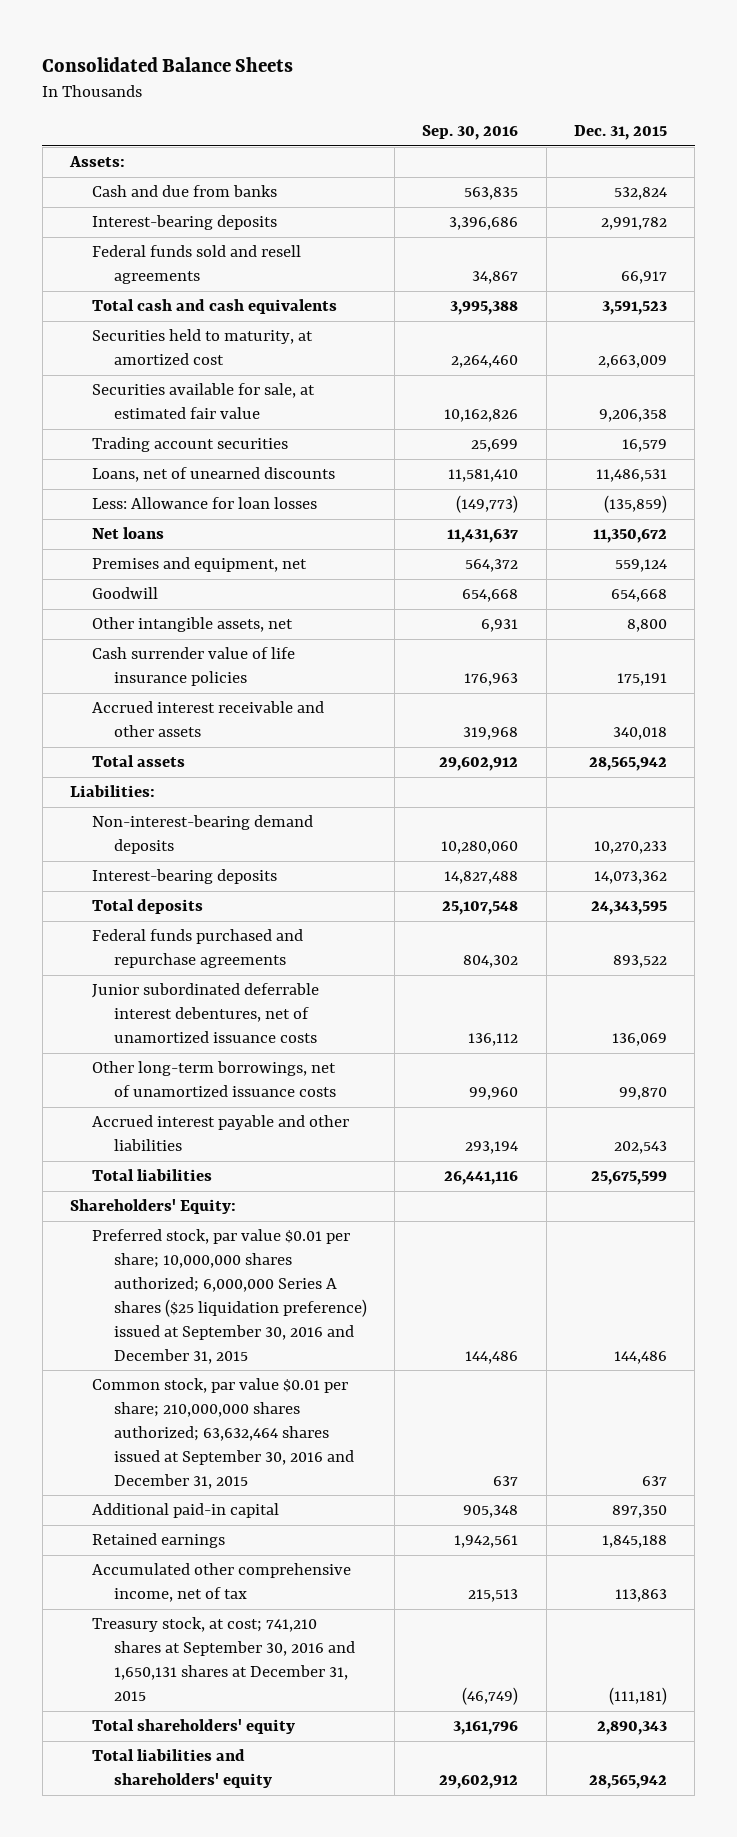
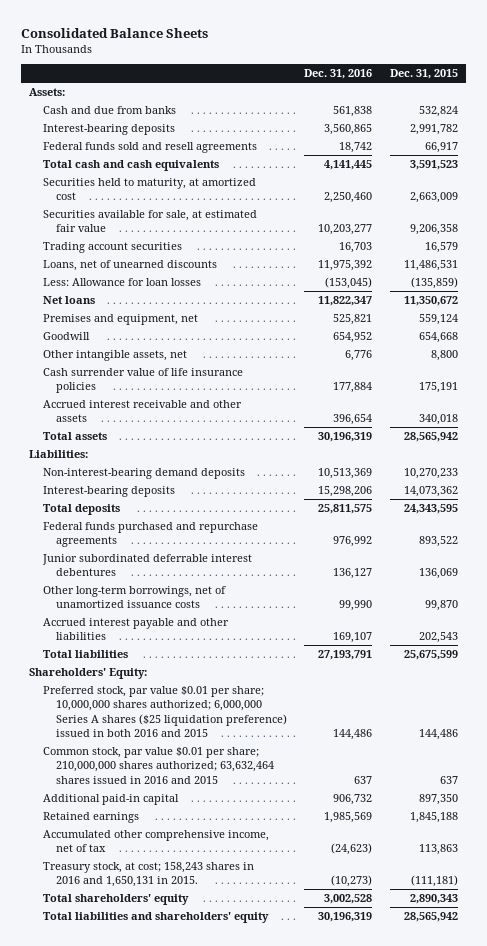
[422,125,519,141] Sep. 30, 2016 -> none
none -> [304,69,373,80] Dec. 31, 2016
[92,983,320,1044] Junior subordinated deferrable interest debentures, net of unamortized issuance costs -> [41,553,252,577] Junior subordinated deferrable interest debentures
[92,1229,368,1364] Preferred stock, par value $0.01 per share; 10,000,000 shares authorized; 6,000,000 Series A shares ($25 liquidation preference) issued at September 30, 2016 and December 31, 2015 -> [42,685,288,738] Preferred stock, par value $0.01 per share; 10,000,000 shares authorized; 6,000,000 Series A shares ($25 liquidation preference) issued in both 2016 and 2015
[92,1378,355,1489] Common stock, par value $0.01 per share; 210,000,000 shares authorized; 63,632,464 shares issued at September 30, 2016 and December 31, 2015 -> [42,746,275,784] Common stock, par value $0.01 per share; 210,000,000 shares authorized; 63,632,464 shares issued in 2016 and 2015
[92,1617,356,1701] Treasury stock, at cost; 741,210 shares at September 30, 2016 and 1,650,131 shares at December 31, 2015 -> [42,861,254,888] Treasury stock, at cost; 158,243 shares in 2016 and 1,650,131 in 2015.

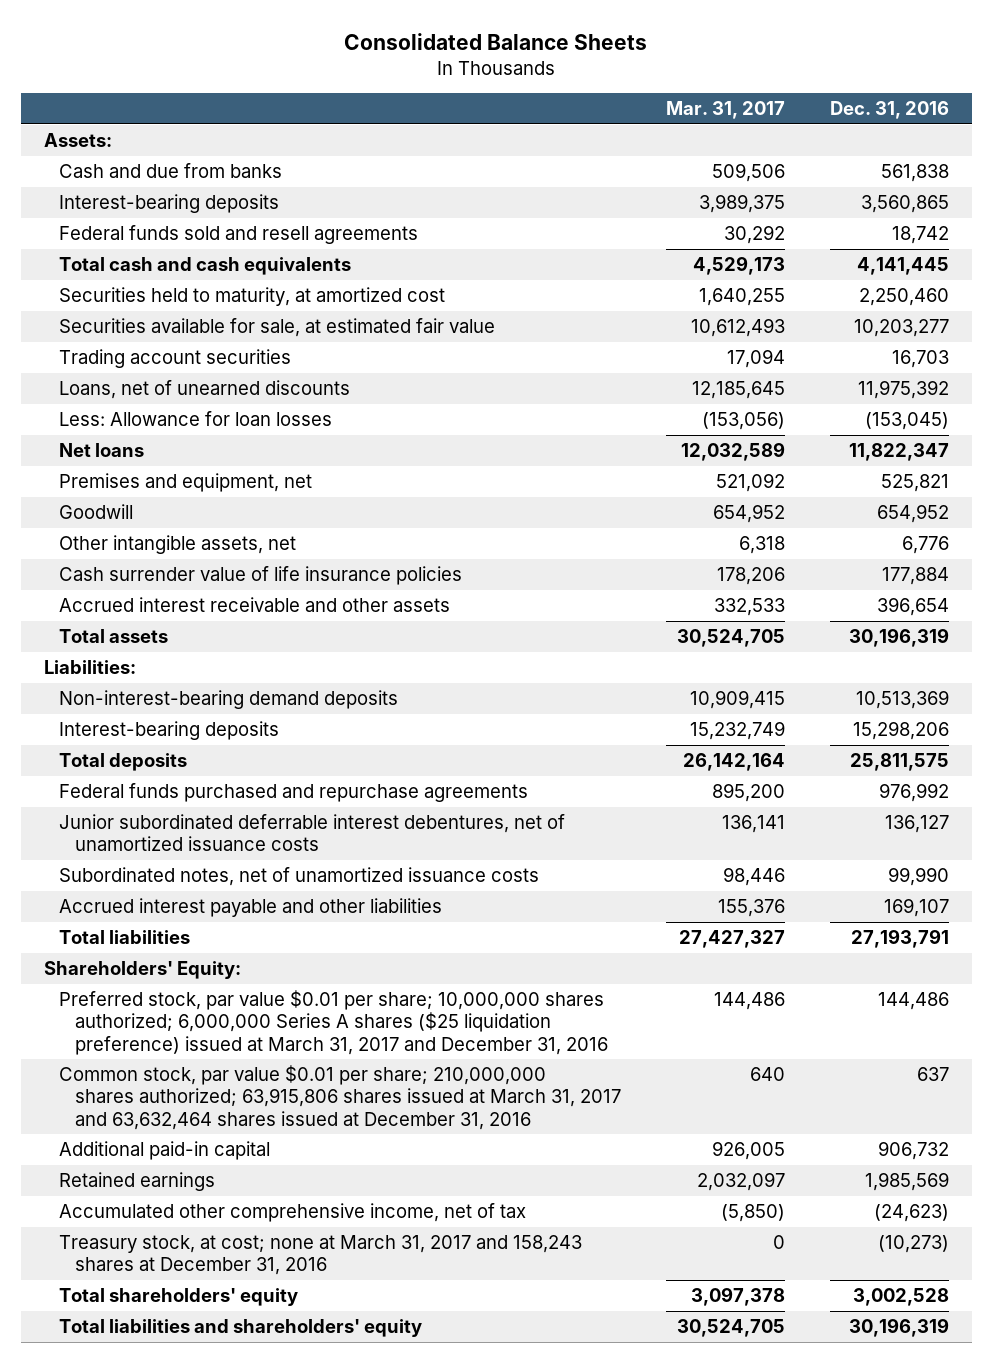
[389,69,458,80] Dec. 31, 2015 -> none
none -> [666,101,786,120] Mar. 31, 2017
[41,553,252,577] Junior subordinated deferrable interest debentures -> [59,813,566,852] Junior subordinated deferrable interest debentures, net of unamortized issuance costs
[42,585,226,609] Other long-term borrowings, net of unamortized issuance costs -> [59,866,540,886] Subordinated notes, net of unamortized issuance costs
[42,685,288,738] Preferred stock, par value $0.01 per share; 10,000,000 shares authorized; 6,000,000 Series A shares ($25 liquidation preference) issued in both 2016 and 2015 -> [59,989,609,1055] Preferred stock, par value $0.01 per share; 10,000,000 shares authorized; 6,000,000 Series A shares ($25 liquidation preference) issued at March 31, 2017 and December 31, 2016
[42,746,275,784] Common stock, par value $0.01 per share; 210,000,000 shares authorized; 63,632,464 shares issued in 2016 and 2015 -> [59,1064,622,1130] Common stock, par value $0.01 per share; 210,000,000 shares authorized; 63,915,806 shares issued at March 31, 2017 and 63,632,464 shares issued at December 31, 2016
[42,861,254,888] Treasury stock, at cost; 158,243 shares in 2016 and 1,650,131 in 2015. -> [59,1234,583,1276] Treasury stock, at cost; none at March 31, 2017 and 158,243 shares at December 31, 2016

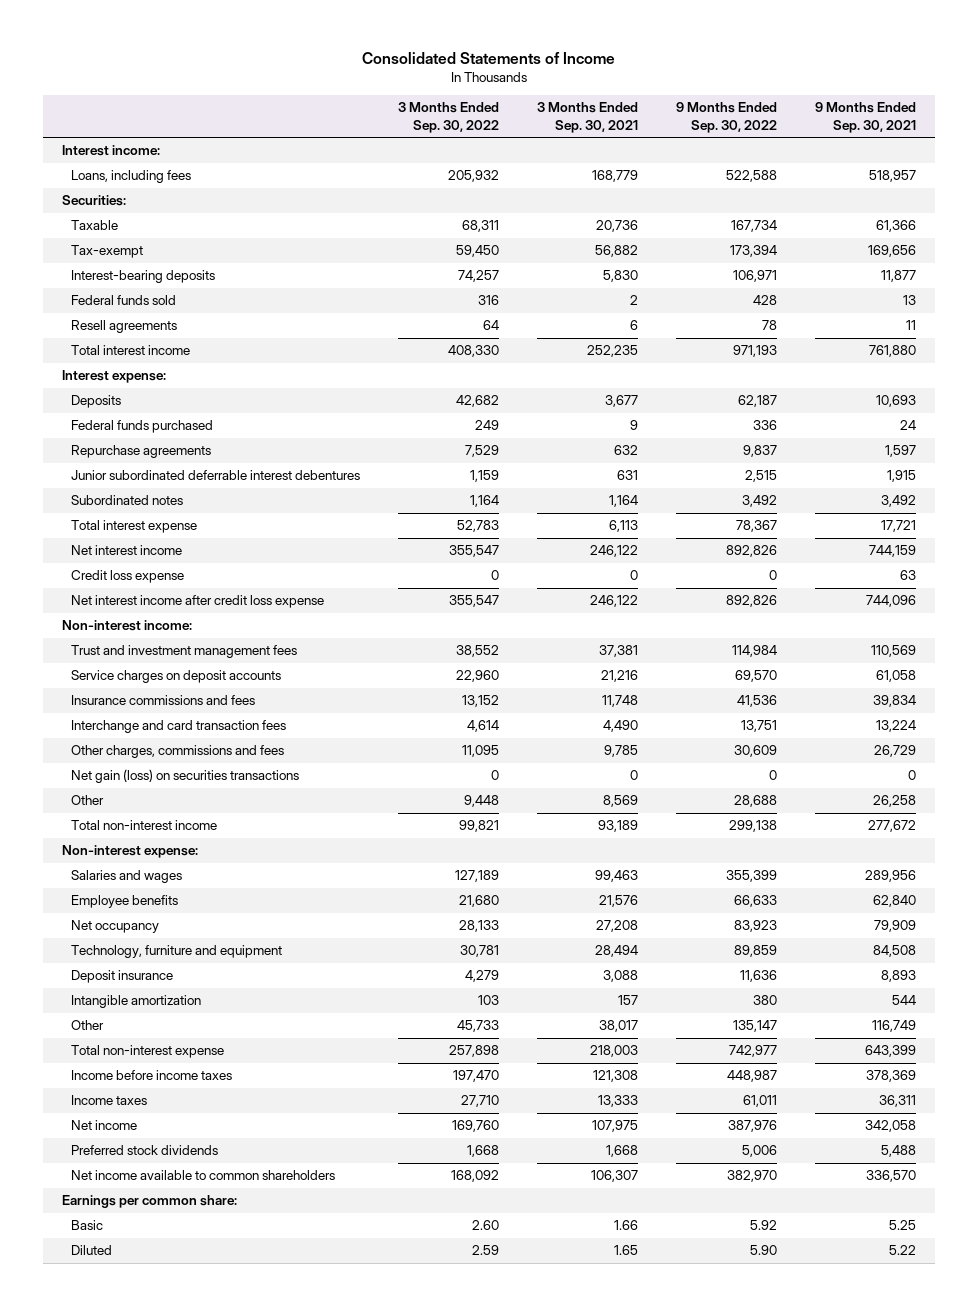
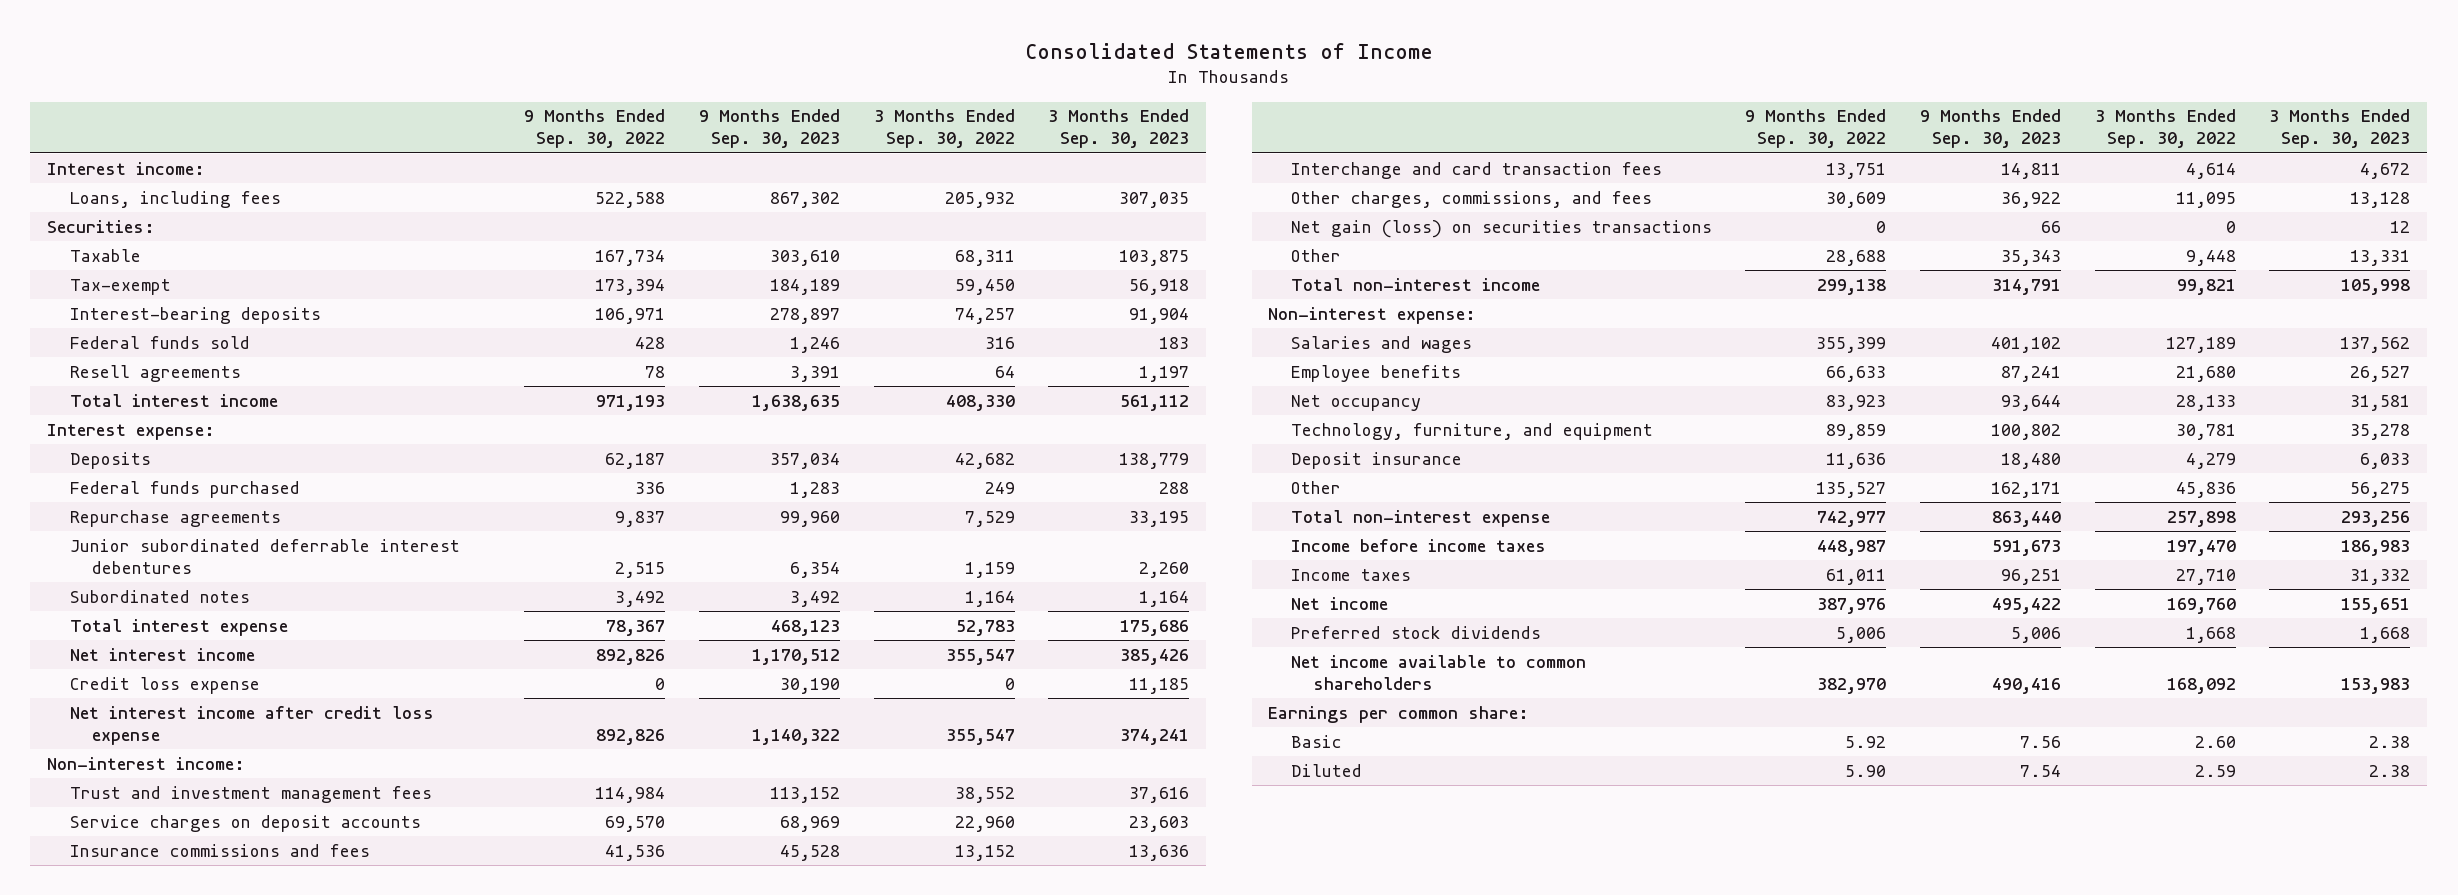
[537,102,639,133] 3 Months Ended Sep. 30, 2021 -> none
[814,102,916,133] 9 Months Ended Sep. 30, 2021 -> none
none -> [698,109,840,149] 9 Months Ended Sep. 30, 2023
none -> [1048,109,1190,149] 3 Months Ended Sep. 30, 2023
[71,745,285,759] Other charges, commissions and fees -> [1290,190,1652,208] Other charges, commissions, and fees
[71,945,283,959] Technology, furniture and equipment -> [1290,422,1653,440] Technology, furniture, and equipment
[71,995,202,1009] Intangible amortization -> none
[457,1020,500,1033] 45,733 -> [2175,481,2236,498] 45,836
[733,1020,778,1033] 135,147 -> [1816,481,1887,498] 135,527

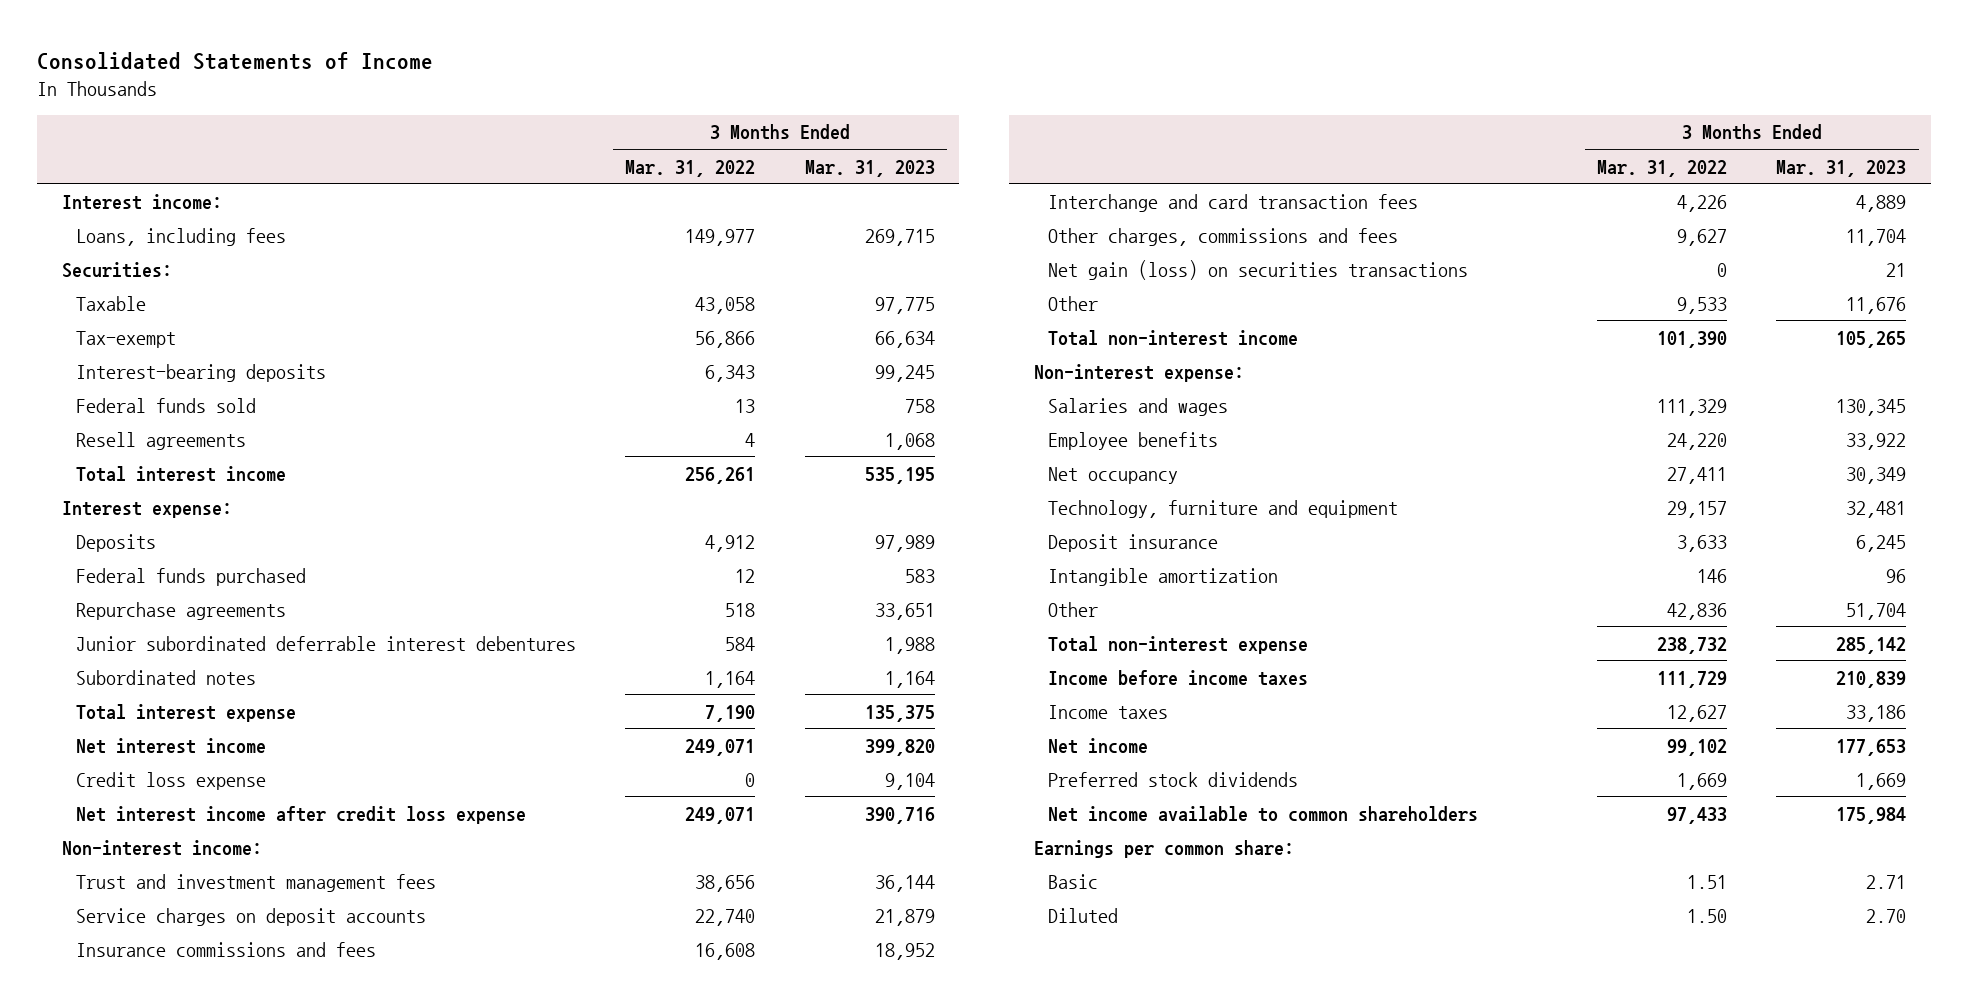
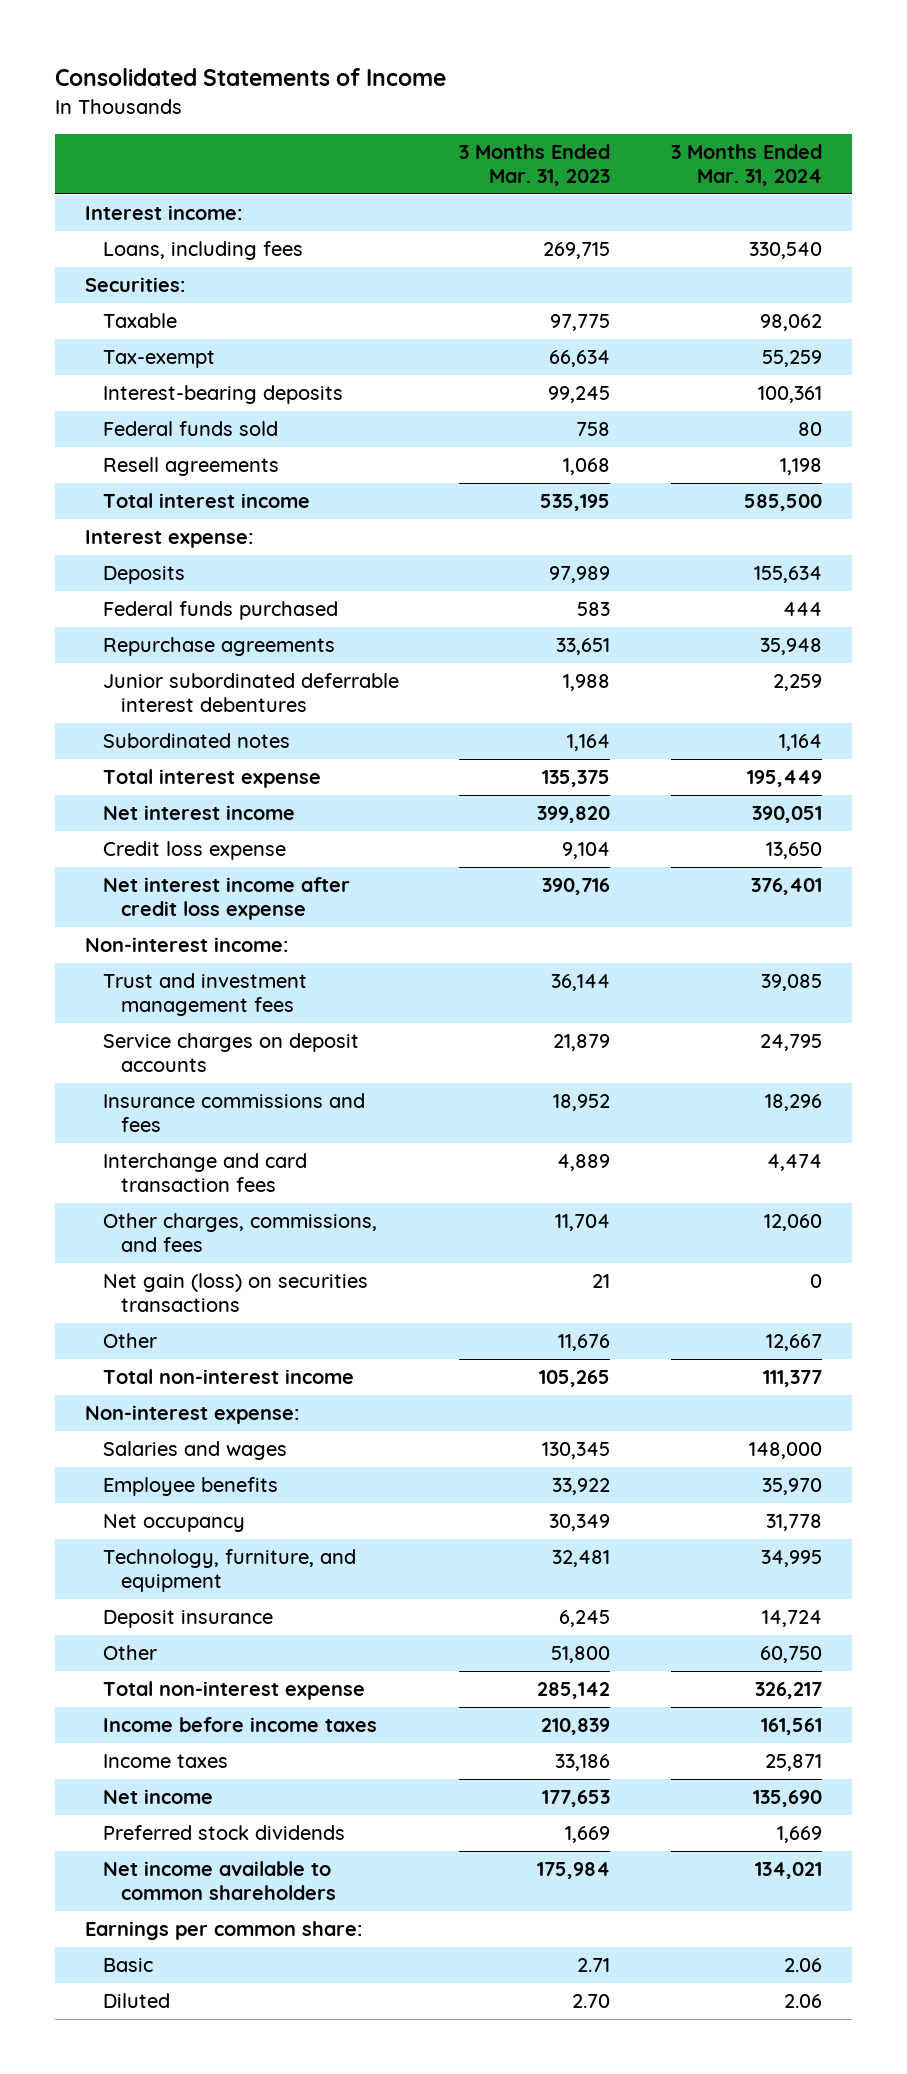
[625,159,756,177] Mar. 31, 2022 -> none
none -> [670,144,822,186] 3 Months Ended Mar. 31, 2024
[1047,227,1398,246] Other charges, commissions and fees -> [103,1213,378,1252] Other charges, commissions, and fees
[1047,499,1398,518] Technology, furniture and equipment -> [103,1549,357,1592] Technology, furniture, and equipment
[1047,567,1278,586] Intangible amortization -> none
[1846,602,1907,620] 51,704 -> [551,1646,611,1664] 51,800

